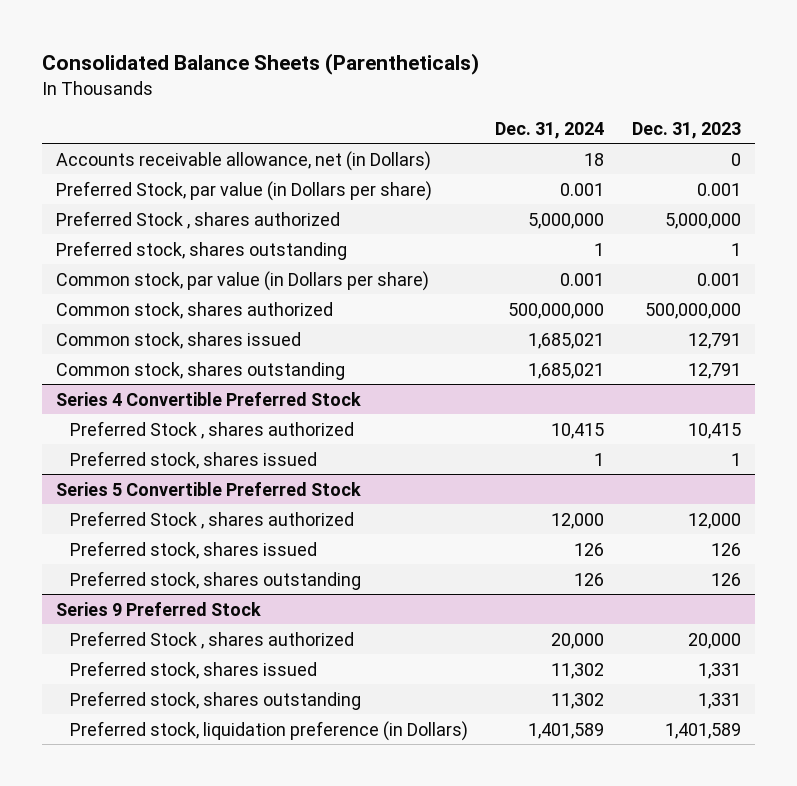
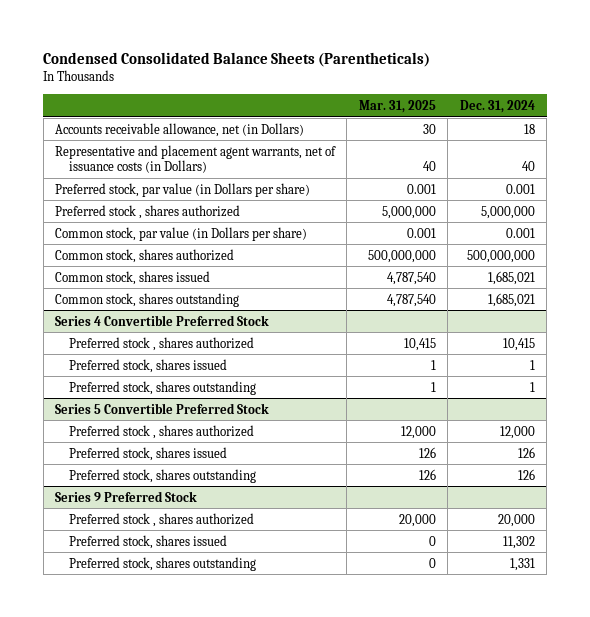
[41,53,479,76] Consolidated Balance Sheets (Parentheticals) -> [43,51,431,67] Condensed Consolidated Balance Sheets (Parentheticals)
[631,121,741,139] Dec. 31, 2023 -> none
none -> [358,100,436,114] Mar. 31, 2025
[55,240,347,260] Preferred stock, shares outstanding -> none
none -> [55,144,337,174] Representative and placement agent warrants, net of issuance costs (in Dollars)
[55,180,432,201] Preferred Stock, par value (in Dollars per share) -> [55,182,311,197] Preferred stock, par value (in Dollars per share)
[55,210,340,229] Preferred Stock , shares authorized -> [55,204,241,219] Preferred stock , shares authorized
[69,420,354,439] Preferred Stock , shares authorized -> [68,336,254,351] Preferred stock , shares authorized
none -> [68,380,256,395] Preferred stock, shares outstanding
[69,510,354,529] Preferred Stock , shares authorized -> [68,424,254,439] Preferred stock , shares authorized
[69,630,354,649] Preferred Stock , shares authorized -> [68,512,254,527] Preferred stock , shares authorized
[69,720,468,741] Preferred stock, liquidation preference (in Dollars) -> none
[551,692,605,709] 11,302 -> [509,557,535,571] 1,331

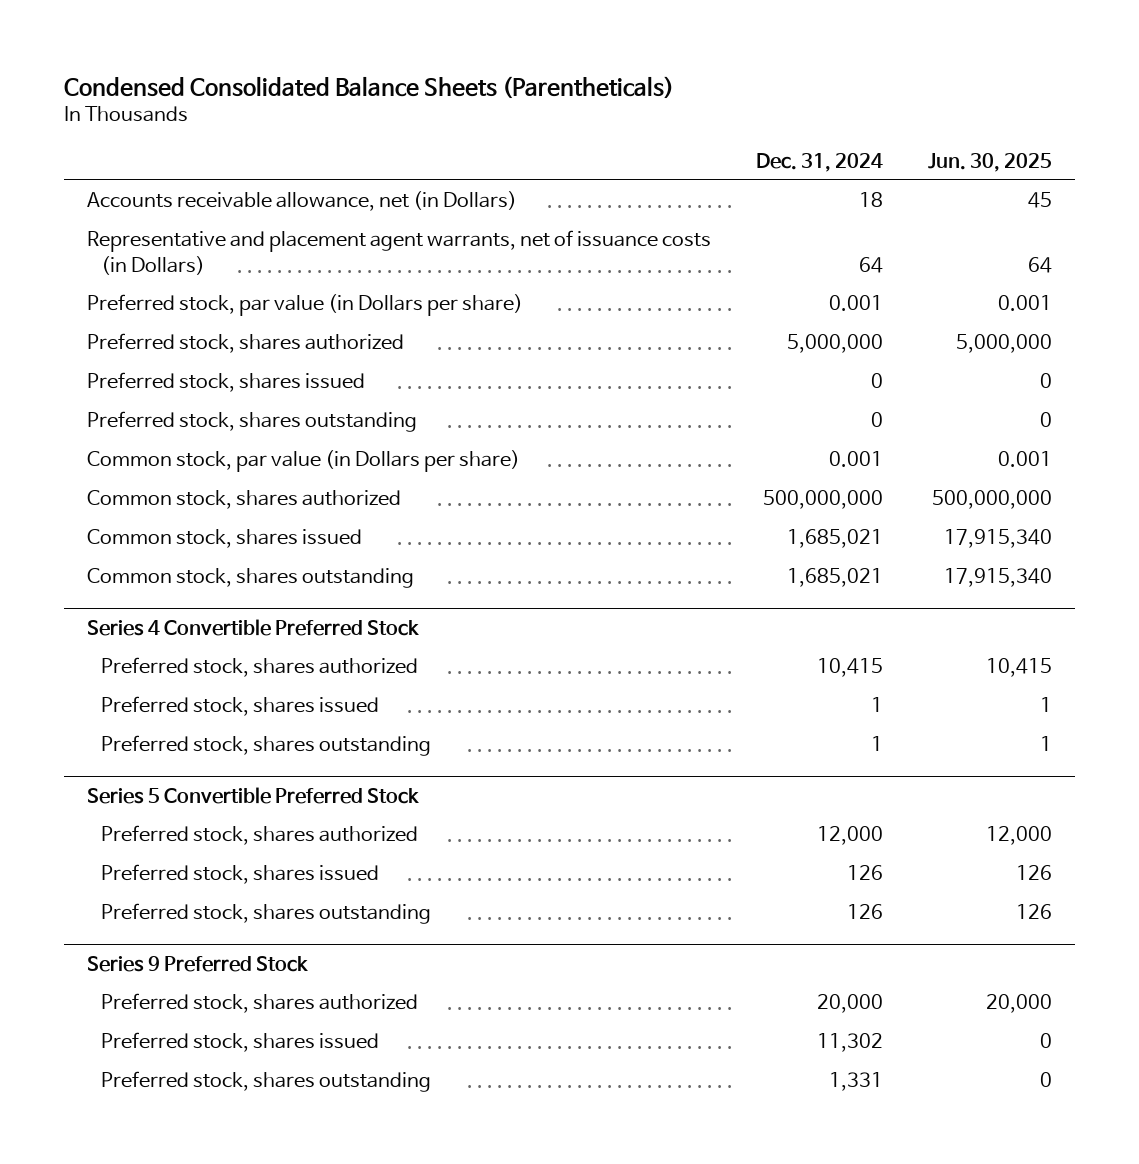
[358,100,436,114] Mar. 31, 2025 -> none
none -> [927,152,1052,172] Jun. 30, 2025
[521,161,535,172] 40 -> [858,256,883,273] 64
[55,204,241,219] Preferred stock , shares authorized -> [86,333,404,354] Preferred stock, shares authorized
none -> [86,372,365,393] Preferred stock, shares issued
none -> [86,411,417,433] Preferred stock, shares outstanding
[68,336,254,351] Preferred stock , shares authorized -> [100,657,418,678] Preferred stock, shares authorized
[68,424,254,439] Preferred stock , shares authorized -> [100,825,418,846] Preferred stock, shares authorized
[68,512,254,527] Preferred stock , shares authorized -> [100,993,418,1014] Preferred stock, shares authorized

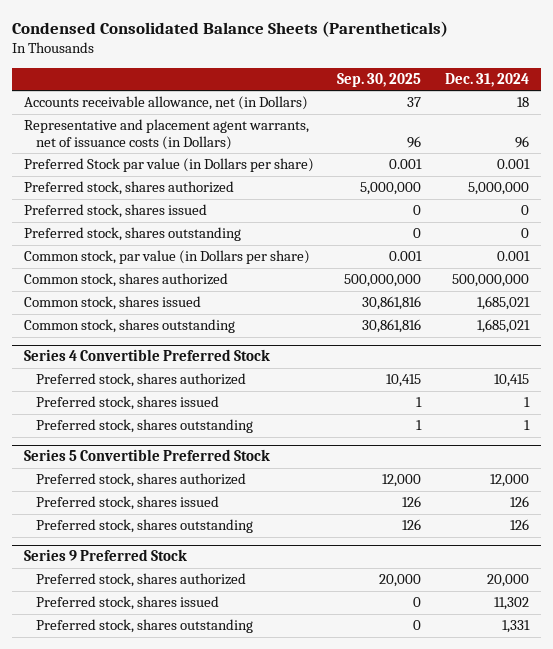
[927,152,1052,172] Jun. 30, 2025 -> none
none -> [337,72,422,87] Sep. 30, 2025
[858,256,883,273] 64 -> [514,135,529,148] 96
[86,294,523,317] Preferred stock, par value (in Dollars per share) -> [23,158,314,173] Preferred Stock par value (in Dollars per share)

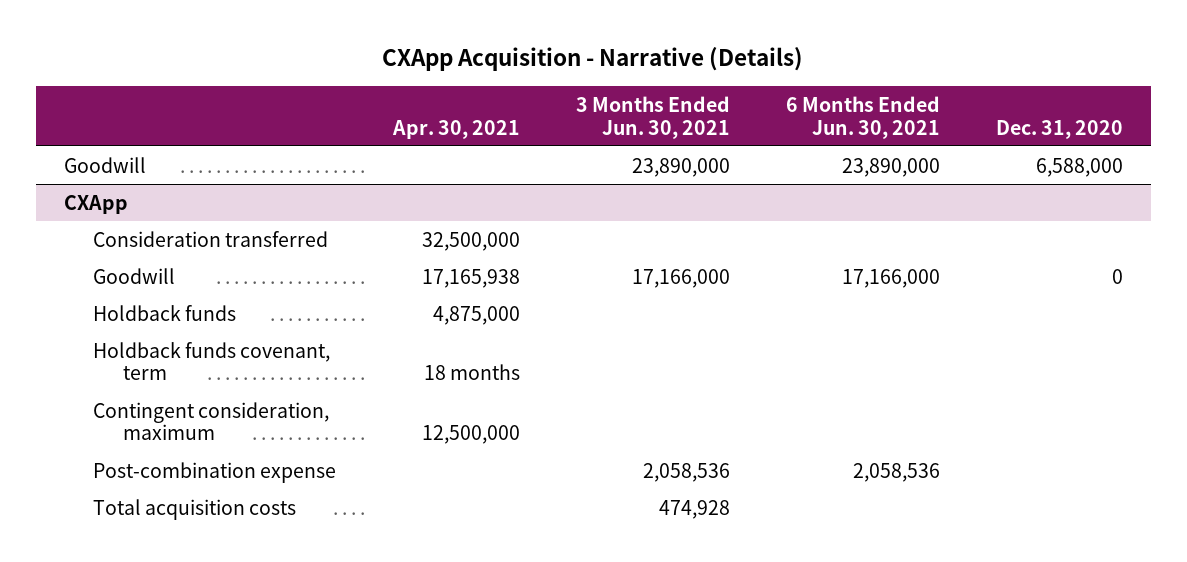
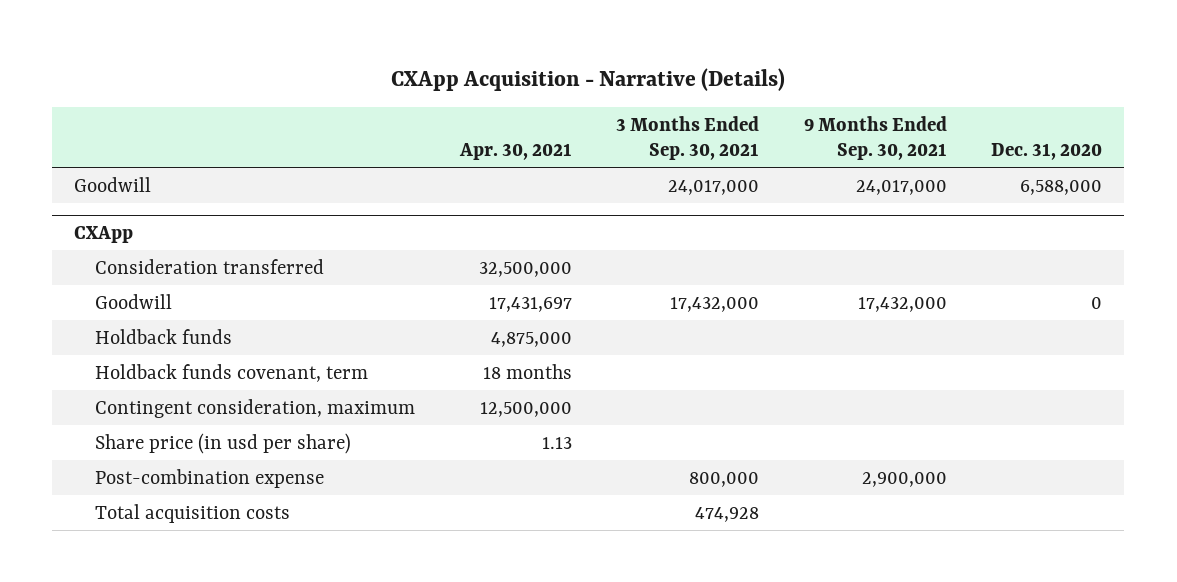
[575,95,730,139] 3 Months Ended Jun. 30, 2021 -> none
[785,95,940,139] 6 Months Ended Jun. 30, 2021 -> none
none -> [616,115,760,161] 3 Months Ended Sep. 30, 2021
none -> [803,115,947,161] 9 Months Ended Sep. 30, 2021
[421,268,520,288] 17,165,938 -> [488,296,572,312] 17,431,697
none -> [95,432,352,454] Share price (in usd per share)

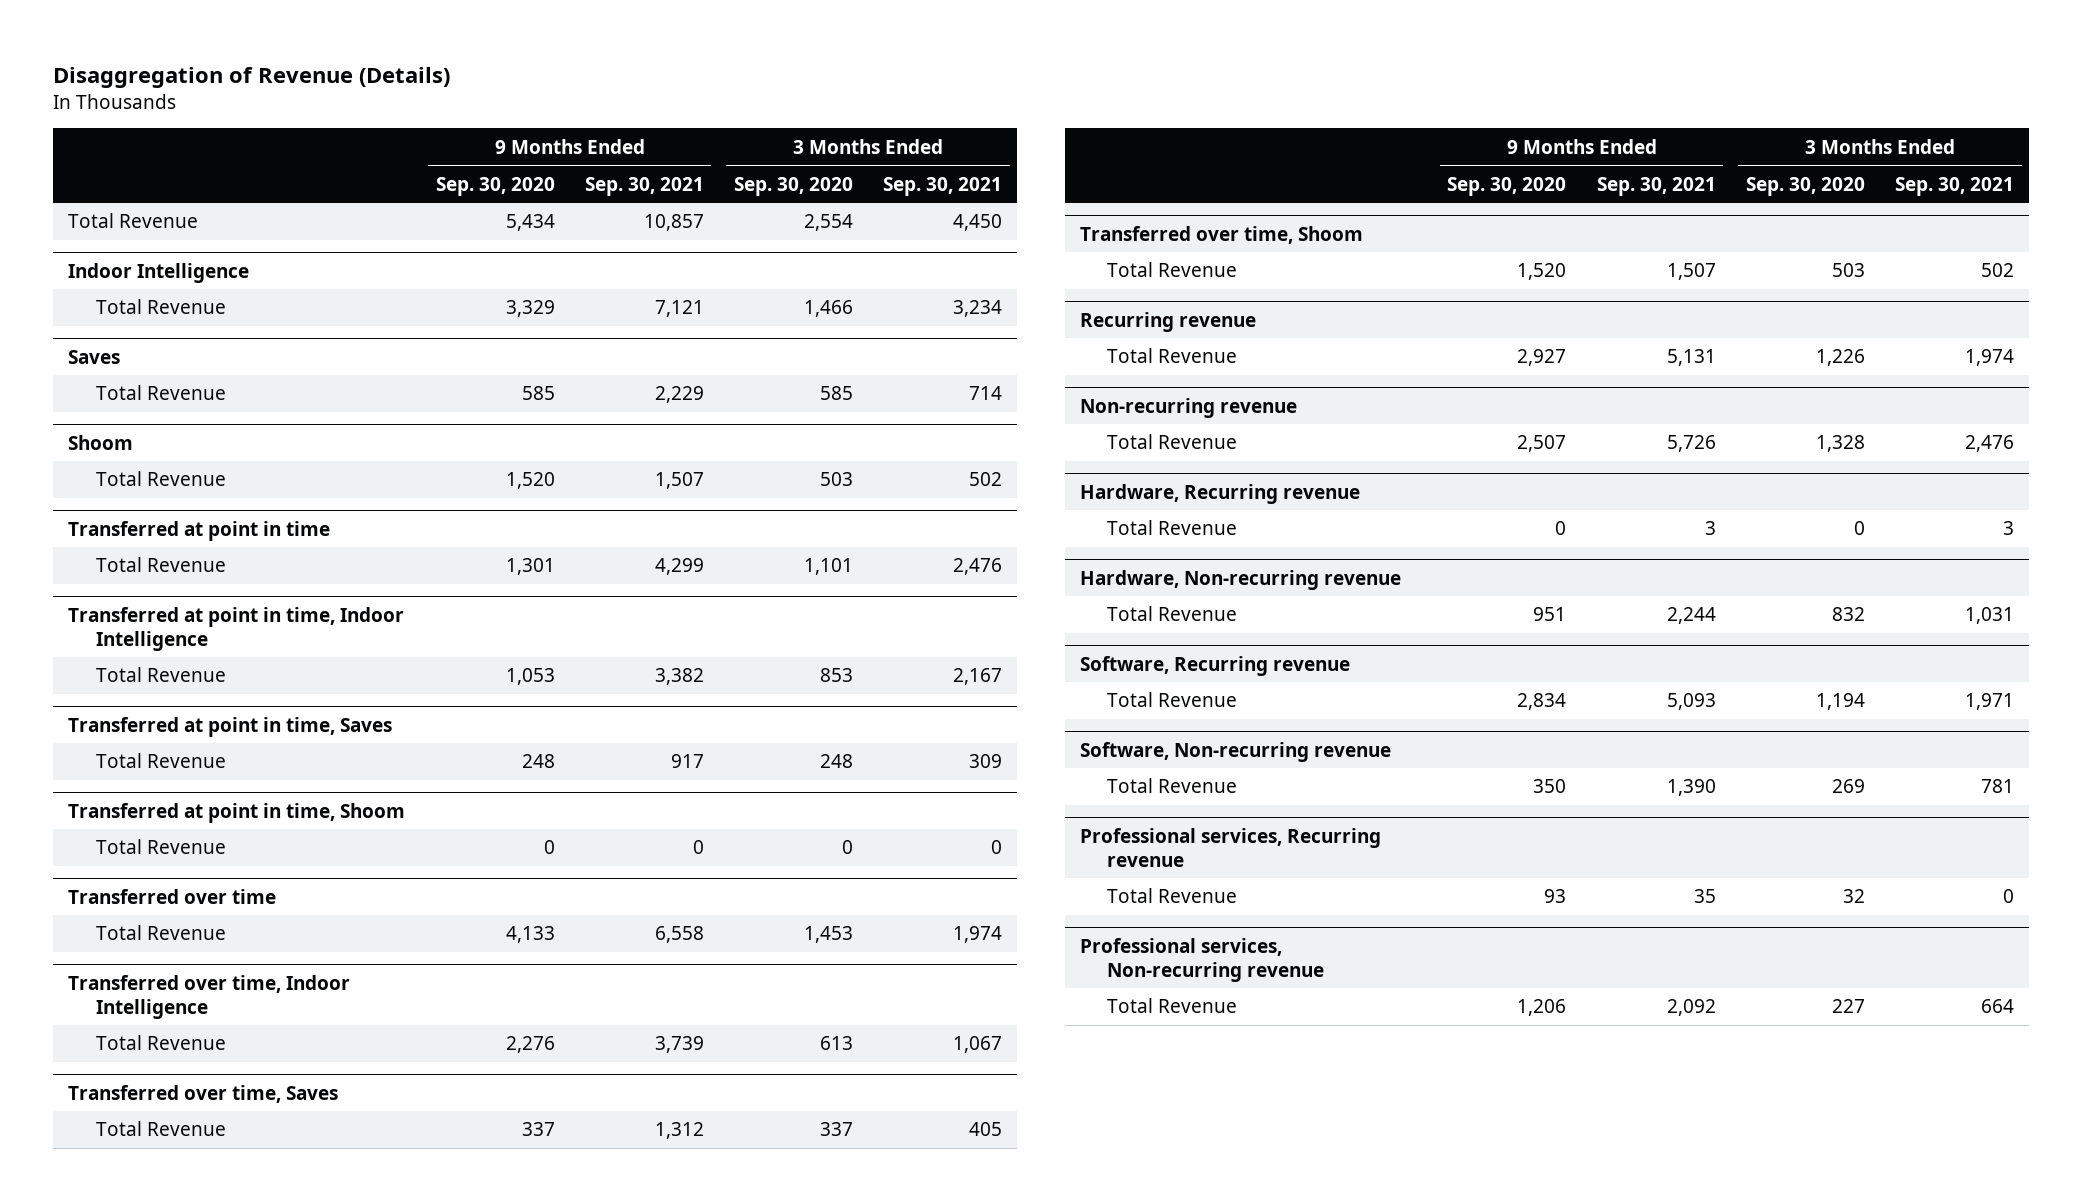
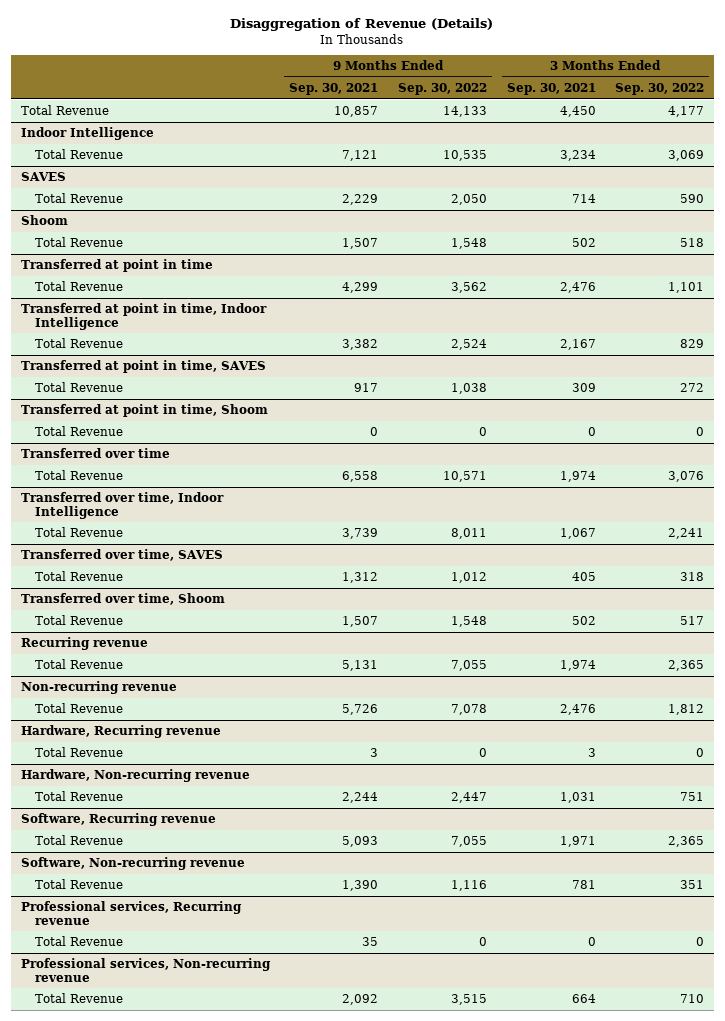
[435,176,555,196] Sep. 30, 2020 -> none
[733,176,853,196] Sep. 30, 2020 -> none
none -> [397,82,487,95] Sep. 30, 2022
none -> [615,82,705,95] Sep. 30, 2022
[68,349,121,364] Saves -> [20,172,66,182] SAVES
[68,716,393,737] Transferred at point in time, Saves -> [20,360,266,374] Transferred at point in time, SAVES
[68,1084,339,1103] Transferred over time, Saves -> [20,549,223,562] Transferred over time, SAVES

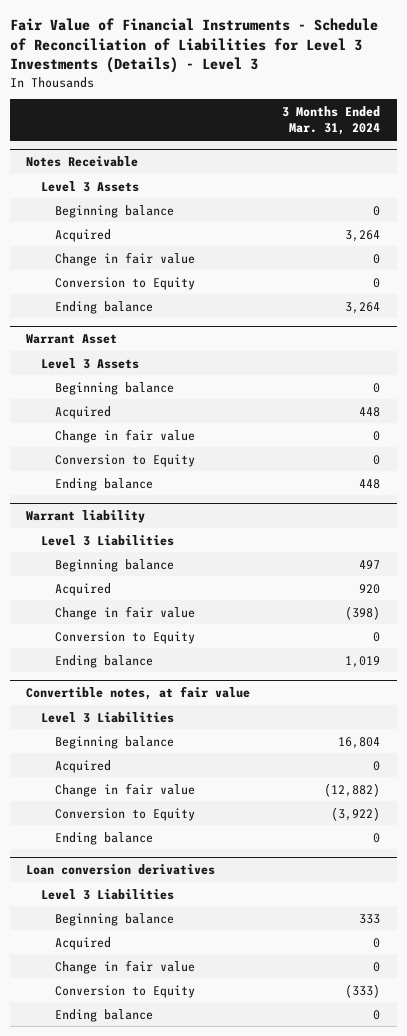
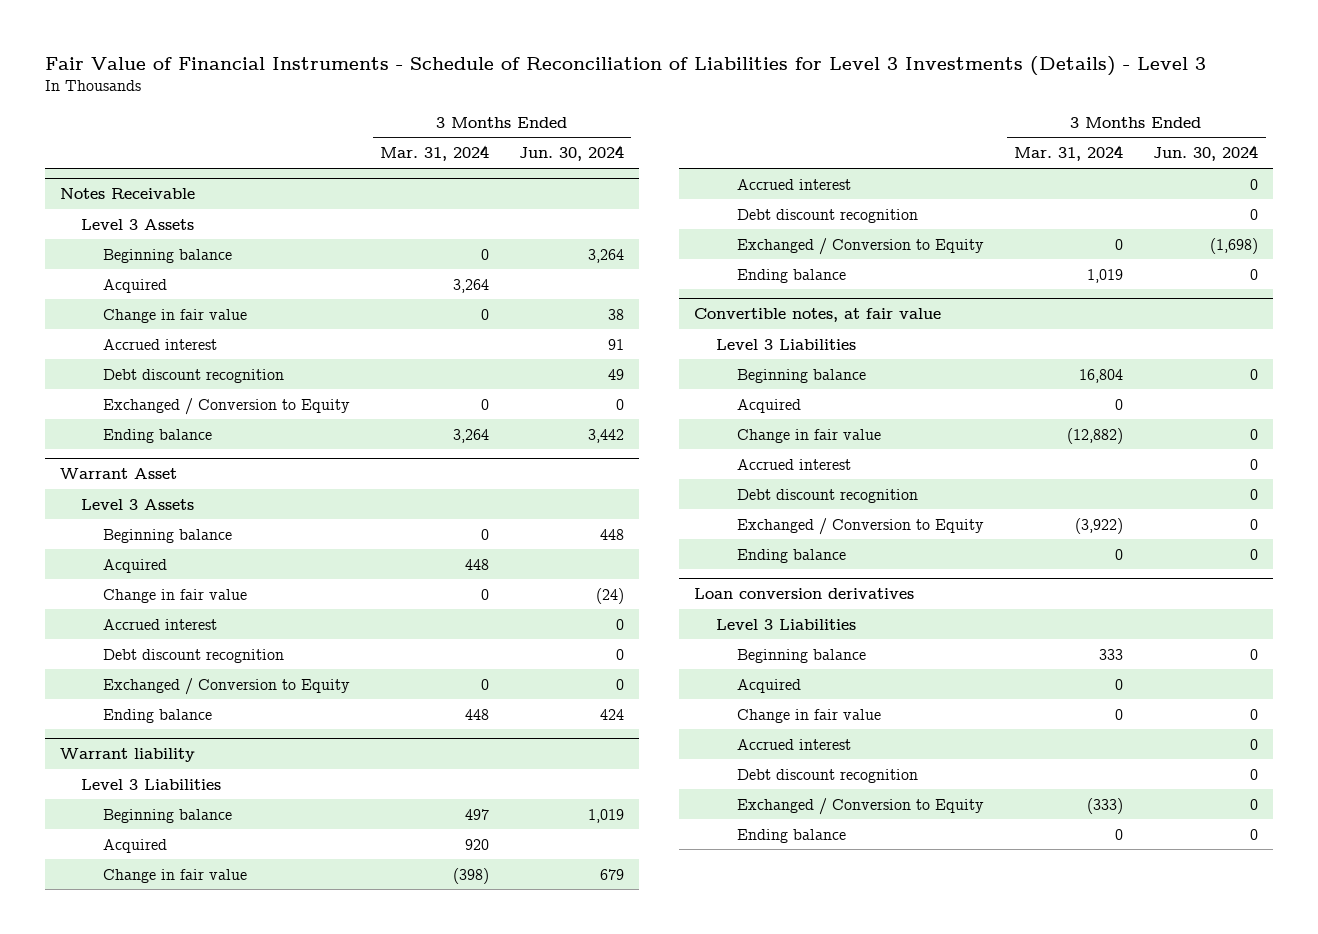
none -> [518,145,624,162] Jun. 30, 2024
none -> [103,338,218,350] Accrued interest
none -> [103,368,285,383] Debt discount recognition
[55,276,196,290] Conversion to Equity -> [103,397,351,415] Exchanged / Conversion to Equity
none -> [103,618,218,630] Accrued interest
none -> [103,648,285,663] Debt discount recognition
[55,453,196,467] Conversion to Equity -> [103,677,351,695] Exchanged / Conversion to Equity
none -> [737,178,852,190] Accrued interest
none -> [737,208,919,223] Debt discount recognition
[55,630,196,644] Conversion to Equity -> [737,237,985,255] Exchanged / Conversion to Equity
none -> [737,458,852,470] Accrued interest
none -> [737,488,919,503] Debt discount recognition
[55,807,196,821] Conversion to Equity -> [737,517,985,535] Exchanged / Conversion to Equity
none -> [737,738,852,750] Accrued interest
none -> [737,768,919,783] Debt discount recognition
[55,984,196,998] Conversion to Equity -> [737,797,985,815] Exchanged / Conversion to Equity

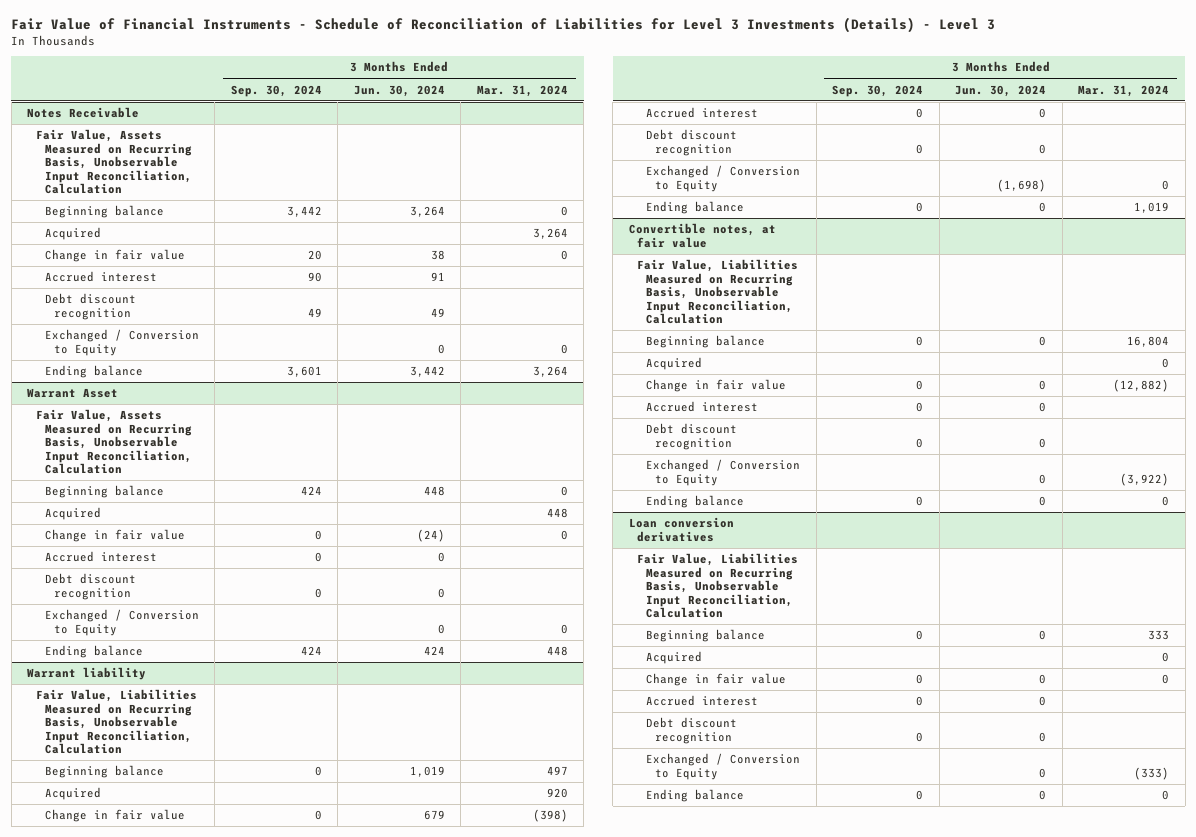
none -> [230,84,322,97] Sep. 30, 2024
[81,218,195,230] Level 3 Assets -> [35,129,192,195] Fair Value, Assets Measured on Recurring Basis, Unobservable Input Reconciliation, Calculation
[81,498,195,510] Level 3 Assets -> [35,409,192,475] Fair Value, Assets Measured on Recurring Basis, Unobservable Input Reconciliation, Calculation
[81,778,222,790] Level 3 Liabilities -> [35,689,197,755] Fair Value, Liabilities Measured on Recurring Basis, Unobservable Input Reconciliation, Calculation
[715,338,856,350] Level 3 Liabilities -> [637,259,799,325] Fair Value, Liabilities Measured on Recurring Basis, Unobservable Input Reconciliation, Calculation
[715,618,856,630] Level 3 Liabilities -> [637,553,799,619] Fair Value, Liabilities Measured on Recurring Basis, Unobservable Input Reconciliation, Calculation

